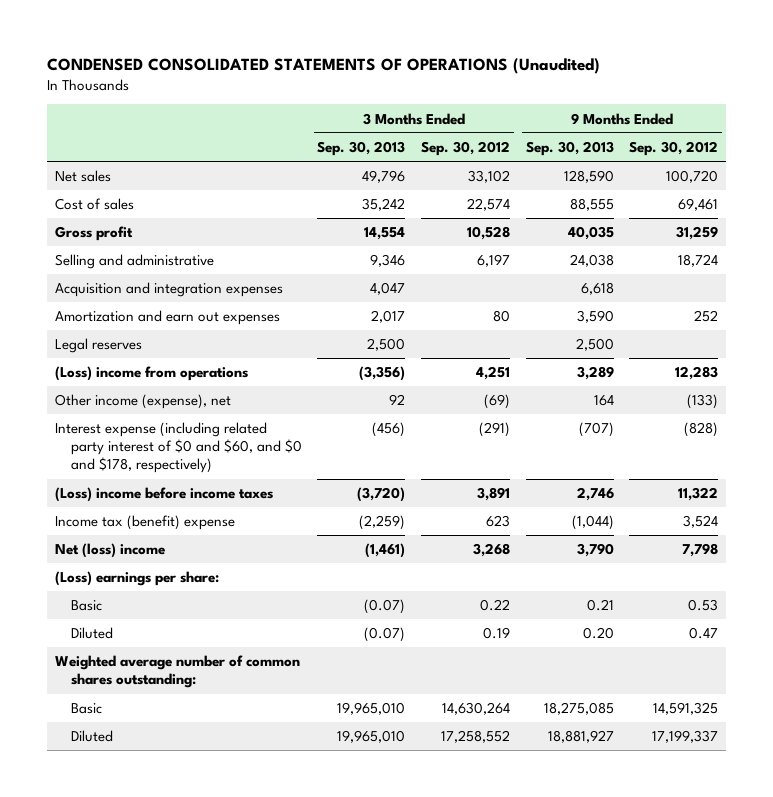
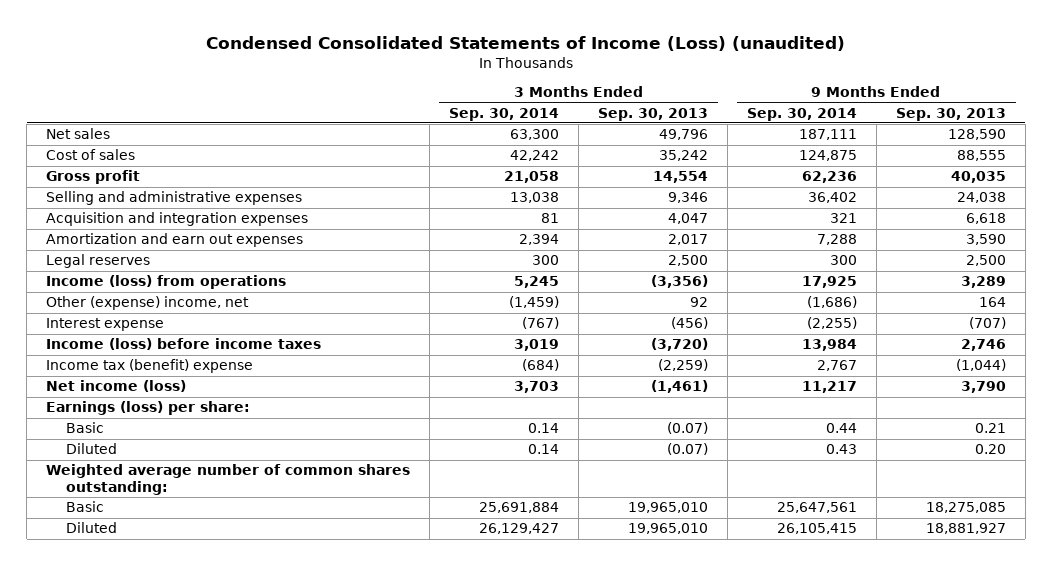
[46,57,600,74] CONDENSED CONSOLIDATED STATEMENTS OF OPERATIONS (Unaudited) -> [206,35,846,51] Condensed Consolidated Statements of Income (Loss) (unaudited)
[421,140,511,156] Sep. 30, 2012 -> none
[629,140,719,156] Sep. 30, 2012 -> none
none -> [449,107,560,121] Sep. 30, 2014
none -> [746,107,857,121] Sep. 30, 2014
[54,254,214,270] Selling and administrative -> [46,191,303,206] Selling and administrative expenses
[54,366,248,382] (Loss) income from operations -> [46,275,287,290] Income (loss) from operations
[54,394,231,410] Other income (expense), net -> [46,296,250,311] Other (expense) income, net
[54,422,302,474] Interest expense (including related party interest of $0 and $60, and $0 and $178, respectively) -> [46,318,165,332] Interest expense
[54,487,273,503] (Loss) income before income taxes -> [46,338,322,351] Income (loss) before income taxes
[54,543,165,559] Net (loss) income -> [46,380,187,393] Net income (loss)
[54,571,219,587] (Loss) earnings per share: -> [46,401,251,416] Earnings (loss) per share:

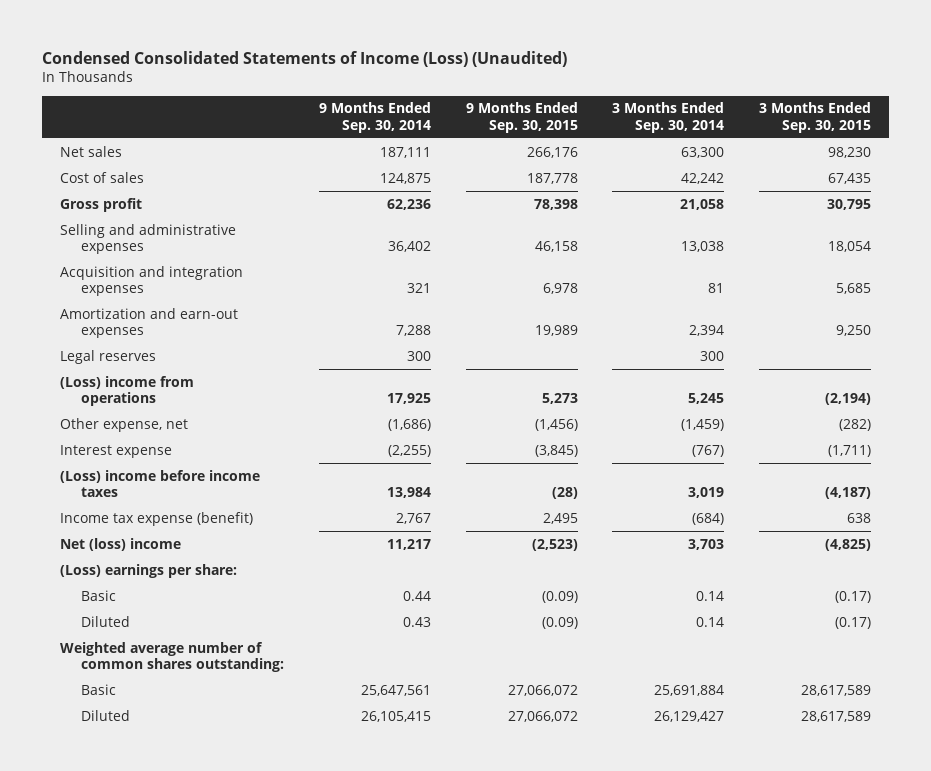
[206,35,846,51] Condensed Consolidated Statements of Income (Loss) (unaudited) -> [42,50,568,67] Condensed Consolidated Statements of Income (Loss) (Unaudited)
[598,107,709,121] Sep. 30, 2013 -> none
[895,107,1006,121] Sep. 30, 2013 -> none
none -> [465,102,578,133] 9 Months Ended Sep. 30, 2015
none -> [759,102,872,133] 3 Months Ended Sep. 30, 2015
[46,233,304,248] Amortization and earn out expenses -> [59,307,238,339] Amortization and earn-out expenses
[46,275,287,290] Income (loss) from operations -> [59,375,194,407] (Loss) income from operations
[46,296,250,311] Other (expense) income, net -> [59,417,188,432] Other expense, net
[46,338,322,351] Income (loss) before income taxes -> [59,469,260,498] (Loss) income before income taxes
[46,359,254,374] Income tax (benefit) expense -> [59,511,253,526] Income tax expense (benefit)
[46,380,187,393] Net income (loss) -> [59,537,181,551] Net (loss) income
[46,401,251,416] Earnings (loss) per share: -> [59,563,237,578] (Loss) earnings per share:

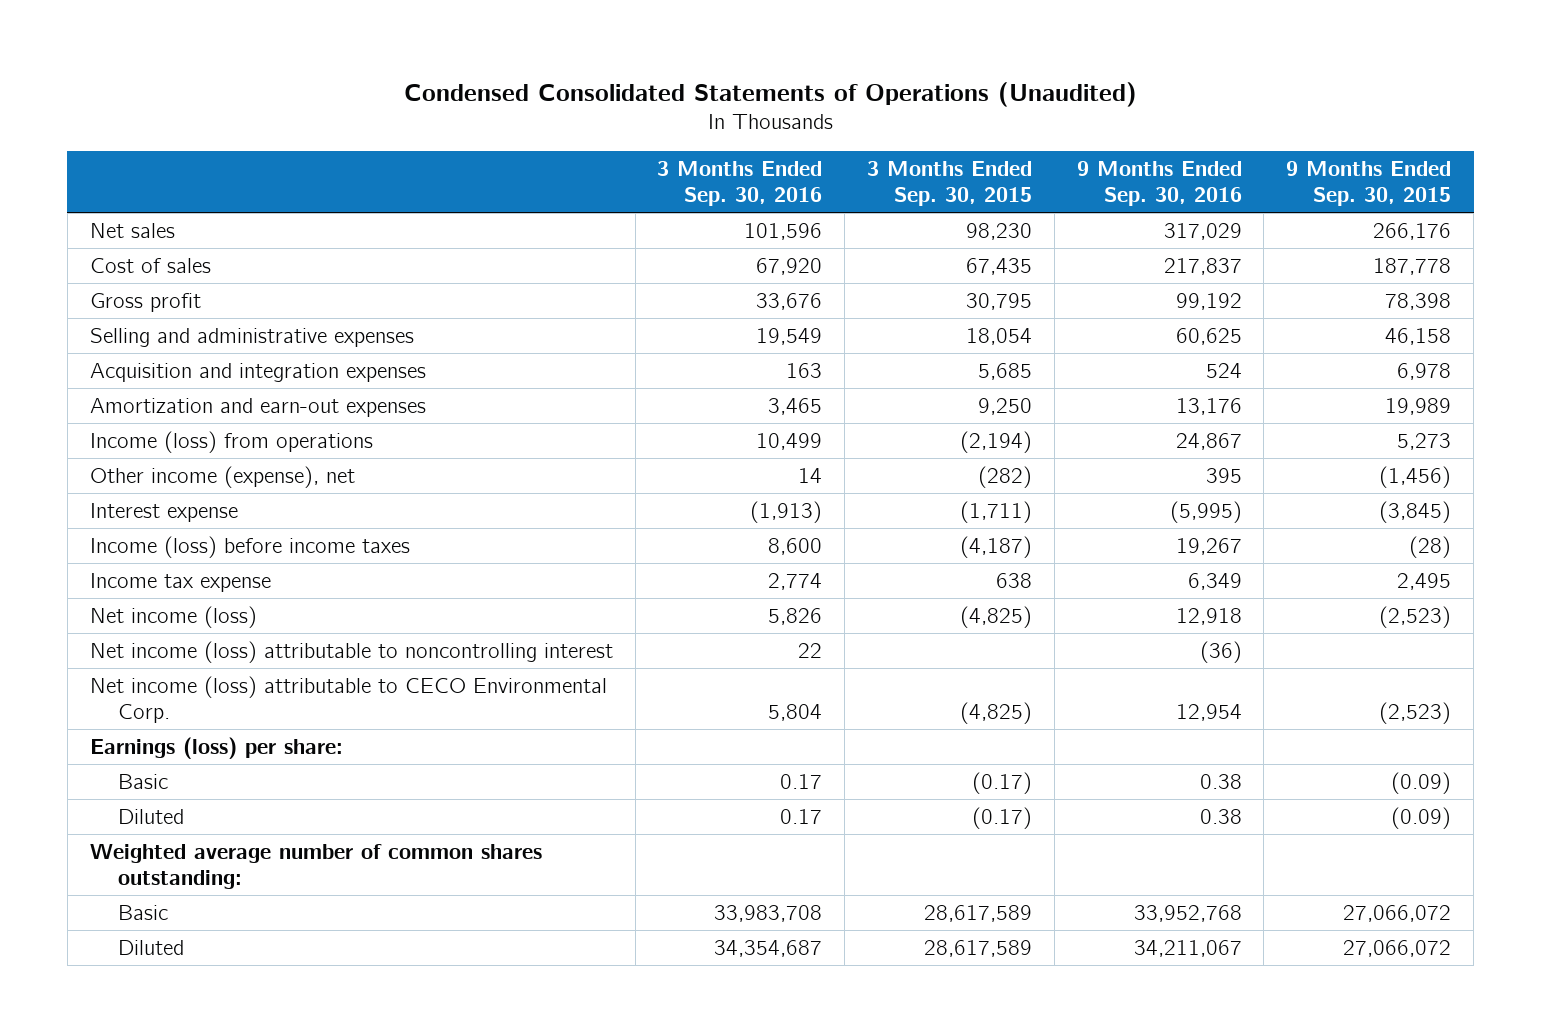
[42,50,568,67] Condensed Consolidated Statements of Income (Loss) (Unaudited) -> [403,81,1137,107] Condensed Consolidated Statements of Operations (Unaudited)
[318,102,431,133] 9 Months Ended Sep. 30, 2014 -> none
[612,102,725,133] 3 Months Ended Sep. 30, 2014 -> none
none -> [657,160,823,206] 3 Months Ended Sep. 30, 2016
none -> [1076,160,1242,206] 9 Months Ended Sep. 30, 2016
[59,349,156,364] Legal reserves -> none
[59,375,194,407] (Loss) income from operations -> [89,430,373,453] Income (loss) from operations
[59,417,188,432] Other expense, net -> [89,465,355,488] Other income (expense), net
[59,469,260,498] (Loss) income before income taxes -> [89,535,410,558] Income (loss) before income taxes
[59,511,253,526] Income tax expense (benefit) -> [89,572,271,592] Income tax expense
none -> [89,605,257,628] Net income (loss)
none -> [89,640,613,663] Net income (loss) attributable to noncontrolling interest
[59,537,181,551] Net (loss) income -> [89,675,607,724] Net income (loss) attributable to CECO Environmental Corp.
[59,563,237,578] (Loss) earnings per share: -> [89,736,343,759] Earnings (loss) per share:

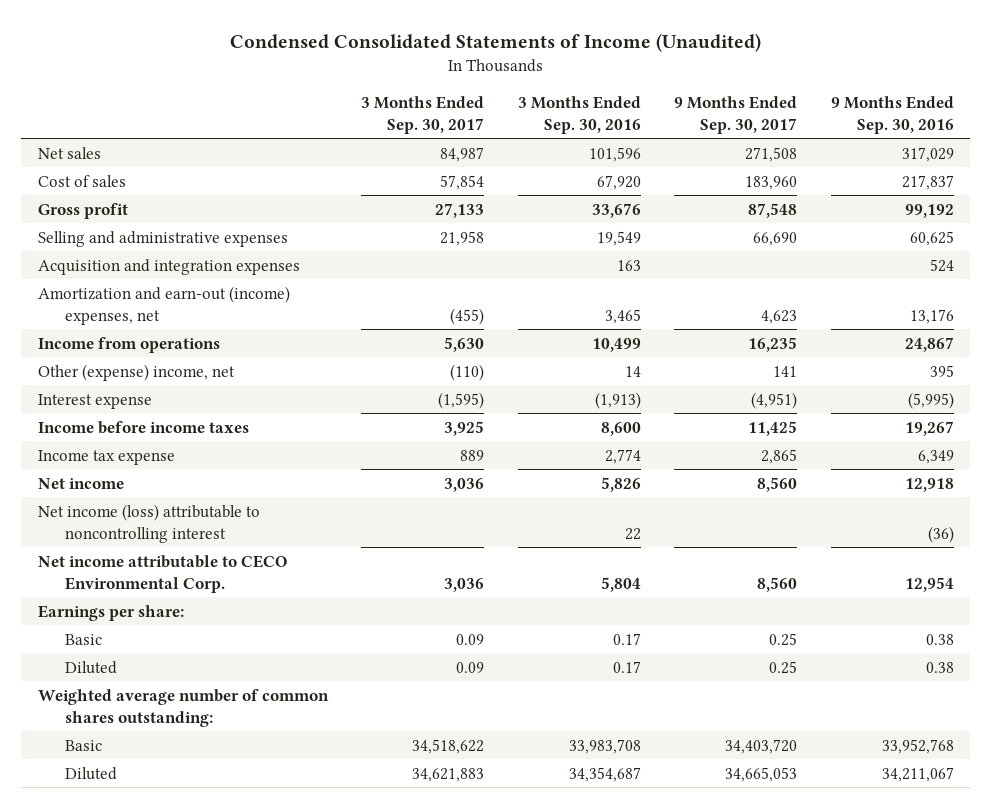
[403,81,1137,107] Condensed Consolidated Statements of Operations (Unaudited) -> [229,32,761,52] Condensed Consolidated Statements of Income (Unaudited)
[867,160,1033,206] 3 Months Ended Sep. 30, 2015 -> none
[1286,160,1452,206] 9 Months Ended Sep. 30, 2015 -> none
none -> [361,95,485,134] 3 Months Ended Sep. 30, 2017
none -> [674,95,798,134] 9 Months Ended Sep. 30, 2017
[89,397,426,417] Amortization and earn-out expenses -> [37,285,290,325] Amortization and earn-out (income) expenses, net
[89,430,373,453] Income (loss) from operations -> [37,336,220,353] Income from operations
[89,465,355,488] Other income (expense), net -> [37,363,235,381] Other (expense) income, net
[89,535,410,558] Income (loss) before income taxes -> [37,420,249,434] Income before income taxes
[89,605,257,628] Net income (loss) -> [37,477,124,489] Net income
[89,675,607,724] Net income (loss) attributable to CECO Environmental Corp. -> [37,554,287,593] Net income attributable to CECO Environmental Corp.
[89,736,343,759] Earnings (loss) per share: -> [37,604,184,621] Earnings per share:

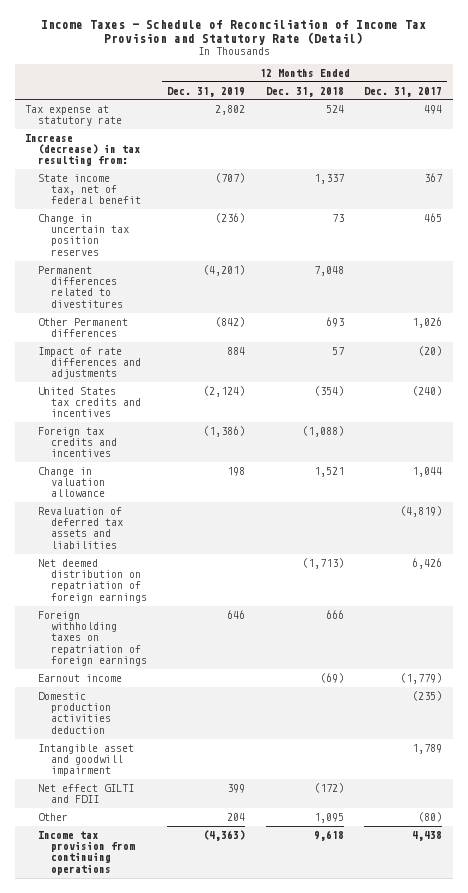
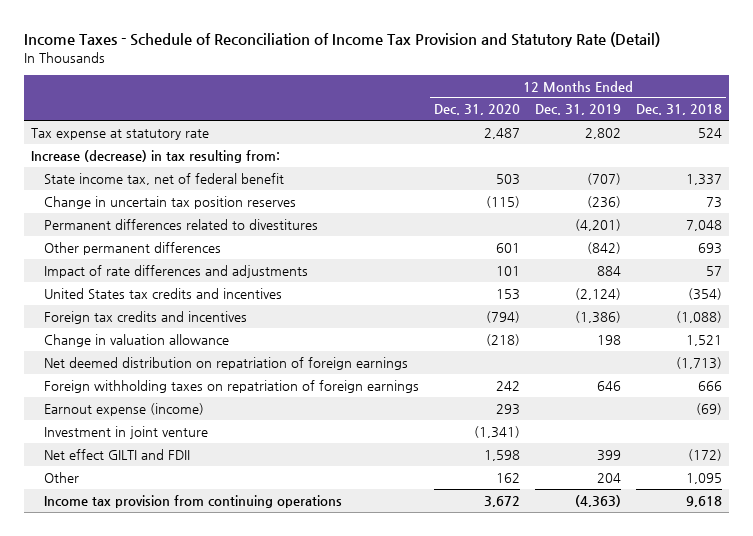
[364,86,443,97] Dec. 31, 2017 -> none
none -> [433,104,520,116] Dec. 31, 2020
[38,318,129,338] Other Permanent differences -> [43,241,221,255] Other permanent differences
[38,507,123,549] Revaluation of deferred tax assets and liabilities -> none
[38,692,111,734] Domestic production activities deduction -> none
[38,744,135,777] Intangible asset and goodwill impairment -> none
[38,674,123,683] Earnout income -> [43,402,204,416] Earnout expense (income)
none -> [43,425,208,439] Investment in joint venture

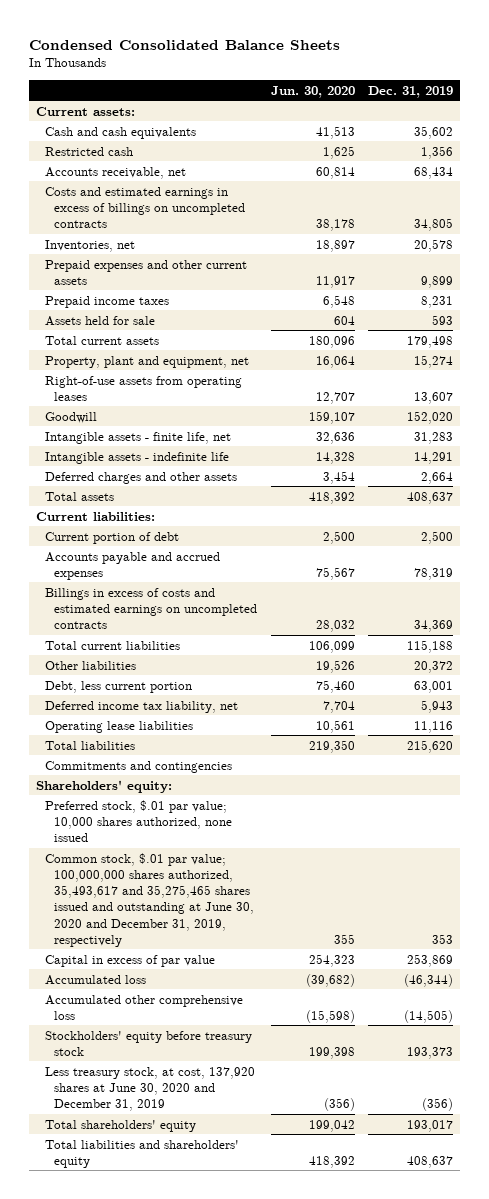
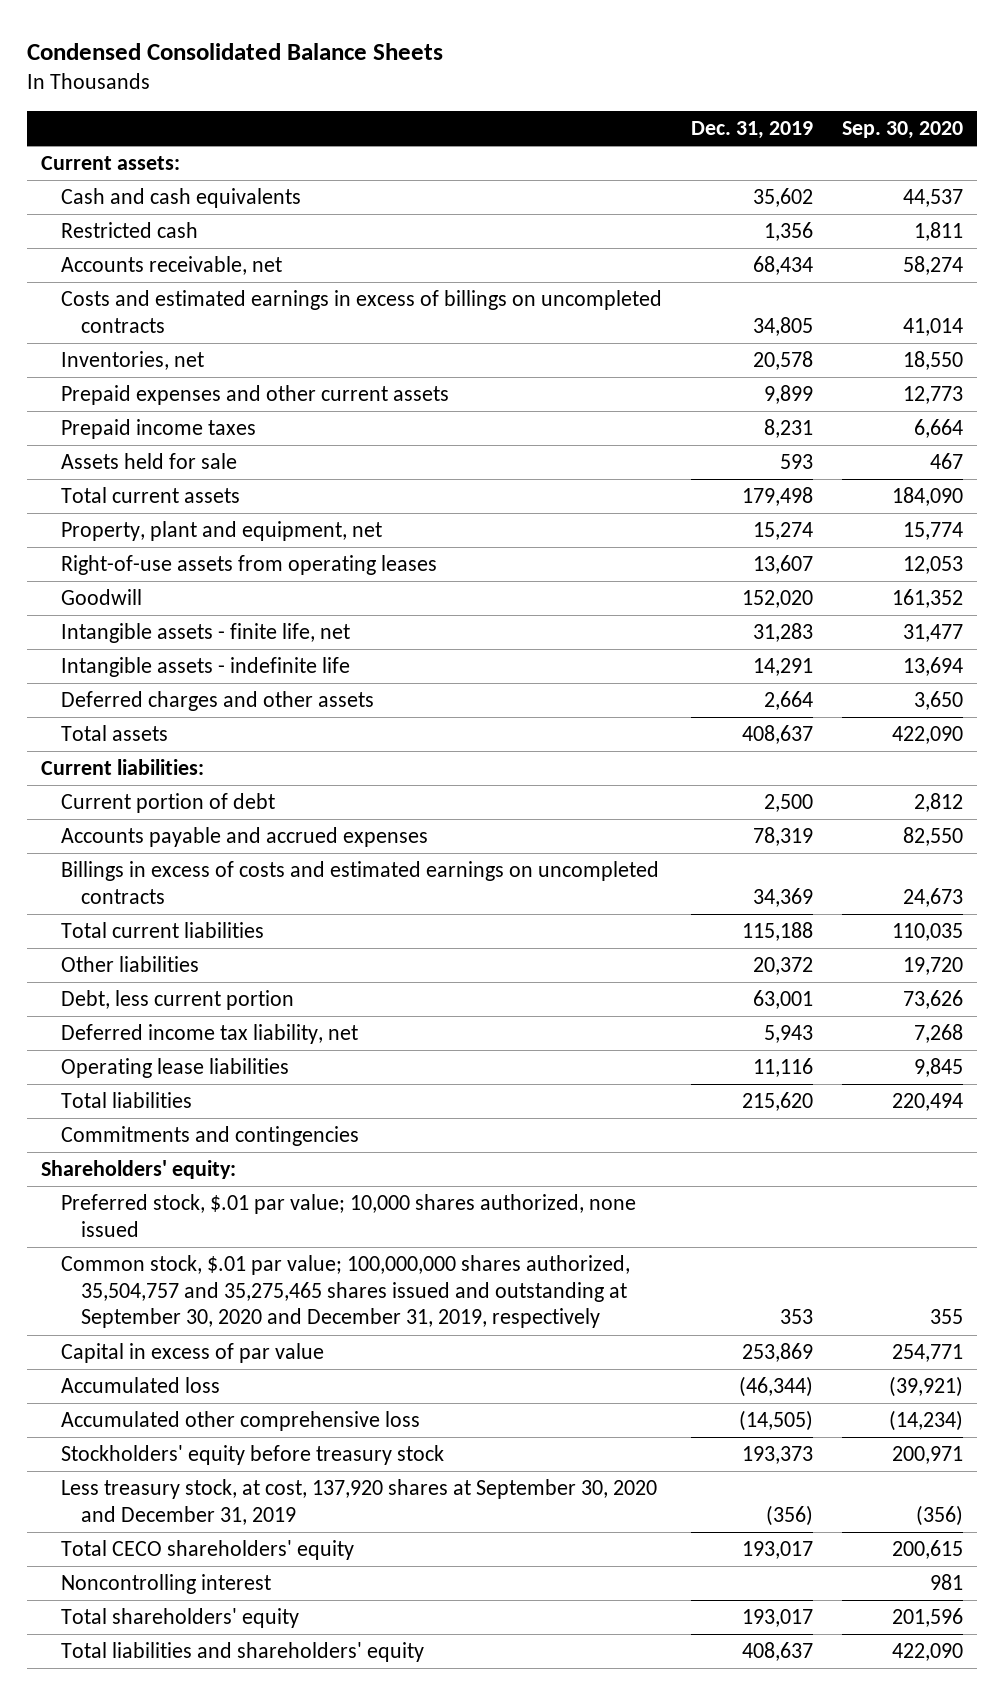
[270,85,355,98] Jun. 30, 2020 -> none
none -> [841,121,963,140] Sep. 30, 2020
[45,852,255,947] Common stock, $.01 par value; 100,000,000 shares authorized, 35,493,617 and 35,275,465 shares issued and outstanding at June 30, 2020 and December 31, 2019, respectively -> [61,1255,631,1329] Common stock, $.01 par value; 100,000,000 shares authorized, 35,504,757 and 35,275,465 shares issued and outstanding at September 30, 2020 and December 31, 2019, respectively
[45,1066,256,1112] Less treasury stock, at cost, 137,920 shares at June 30, 2020 and December 31, 2019 -> [61,1479,658,1525] Less treasury stock, at cost, 137,920 shares at September 30, 2020 and December 31, 2019
none -> [61,1540,355,1561] Total CECO shareholders' equity
none -> [61,1574,272,1595] Noncontrolling interest

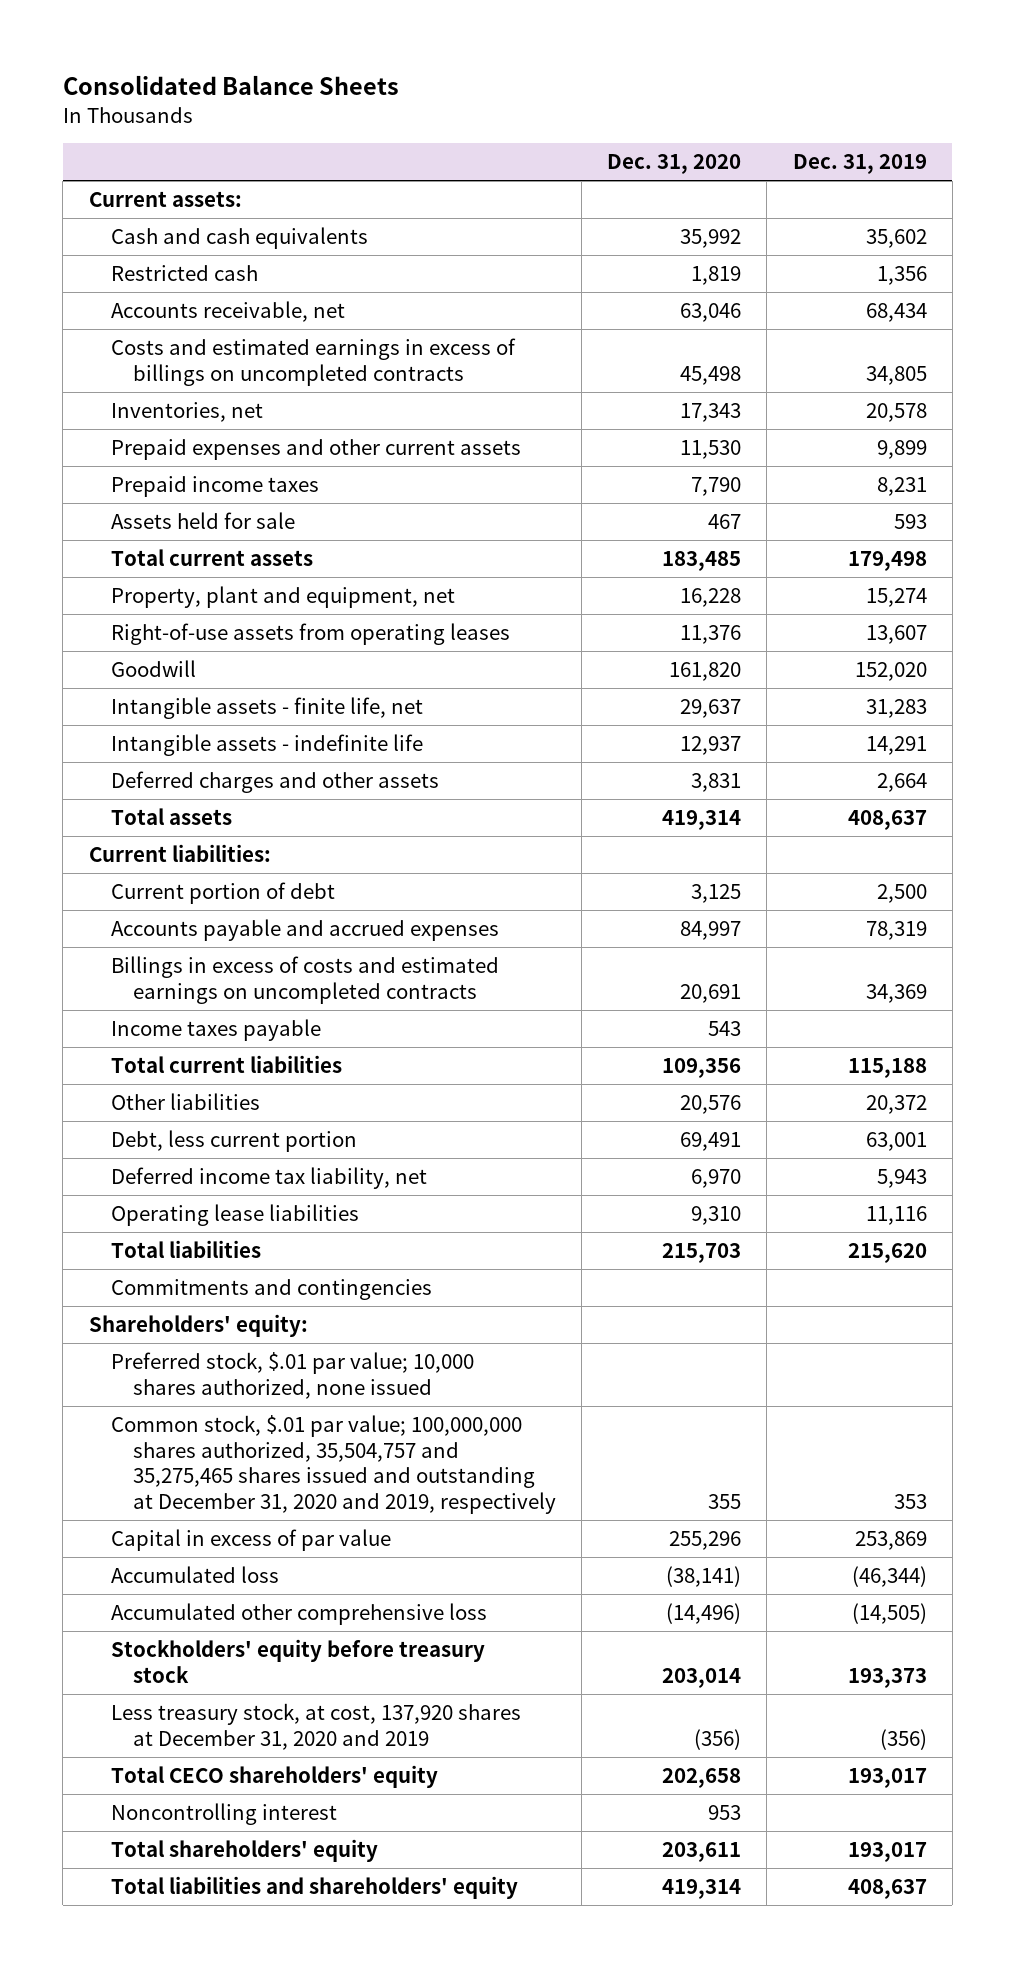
[26,43,443,61] Condensed Consolidated Balance Sheets -> [62,74,399,95] Consolidated Balance Sheets
[841,121,963,140] Sep. 30, 2020 -> none
none -> [607,154,742,175] Dec. 31, 2020
none -> [110,1019,321,1042] Income taxes payable
[61,1255,631,1329] Common stock, $.01 par value; 100,000,000 shares authorized, 35,504,757 and 35,275,465 shares issued and outstanding at September 30, 2020 and December 31, 2019, respectively -> [110,1415,556,1514] Common stock, $.01 par value; 100,000,000 shares authorized, 35,504,757 and 35,275,465 shares issued and outstanding at December 31, 2020 and 2019, respectively
[61,1479,658,1525] Less treasury stock, at cost, 137,920 shares at September 30, 2020 and December 31, 2019 -> [110,1703,521,1750] Less treasury stock, at cost, 137,920 shares at December 31, 2020 and 2019

